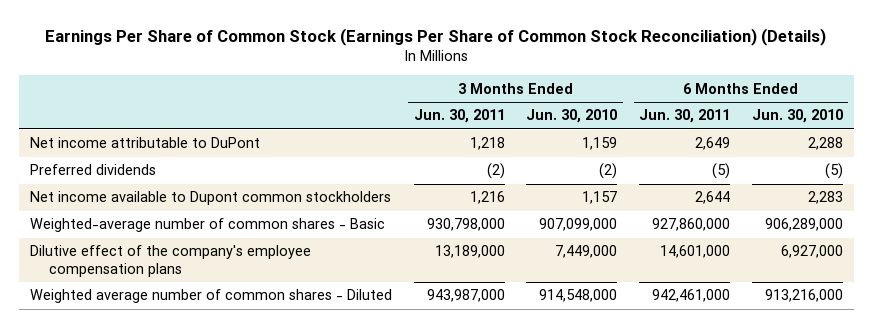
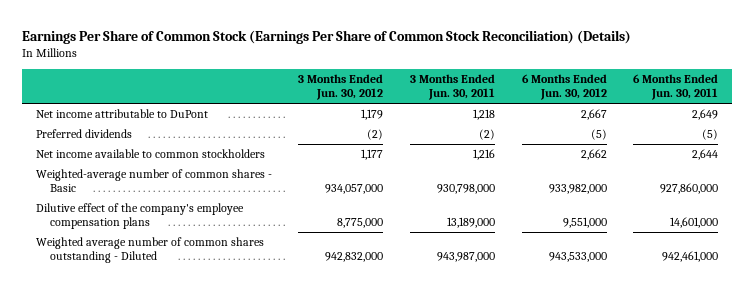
[526,109,618,124] Jun. 30, 2010 -> none
[751,109,843,124] Jun. 30, 2010 -> none
none -> [298,73,384,101] 3 Months Ended Jun. 30, 2012
none -> [521,73,607,101] 6 Months Ended Jun. 30, 2012
[30,191,392,206] Net income available to Dupont common stockholders -> [35,149,265,159] Net income available to common stockholders
[30,289,393,304] Weighted average number of common shares - Diluted -> [35,237,264,264] Weighted average number of common shares outstanding - Diluted

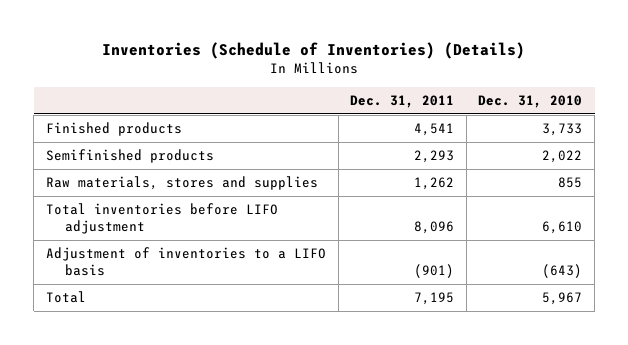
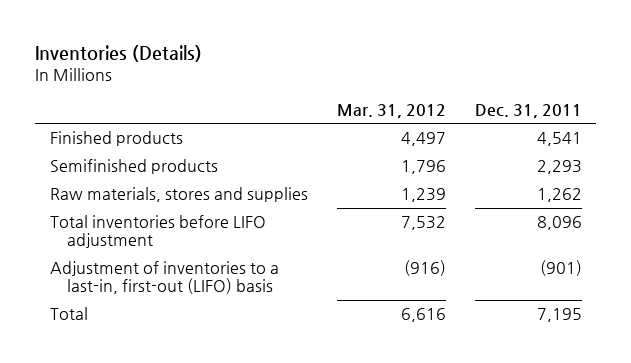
[102,41,526,59] Inventories (Schedule of Inventories) (Details) -> [35,44,203,62] Inventories (Details)
[478,95,583,109] Dec. 31, 2010 -> none
none -> [336,103,446,118] Mar. 31, 2012
[45,247,326,276] Adjustment of inventories to a LIFO basis -> [49,261,279,295] Adjustment of inventories to a last-in, first-out (LIFO) basis

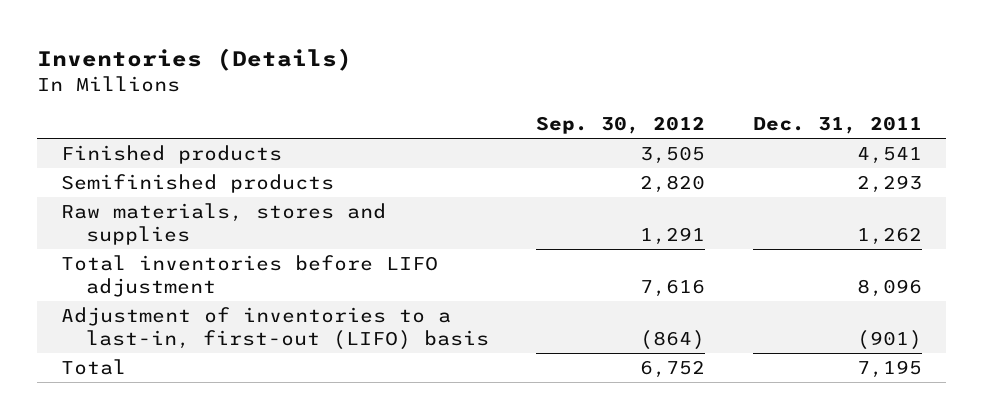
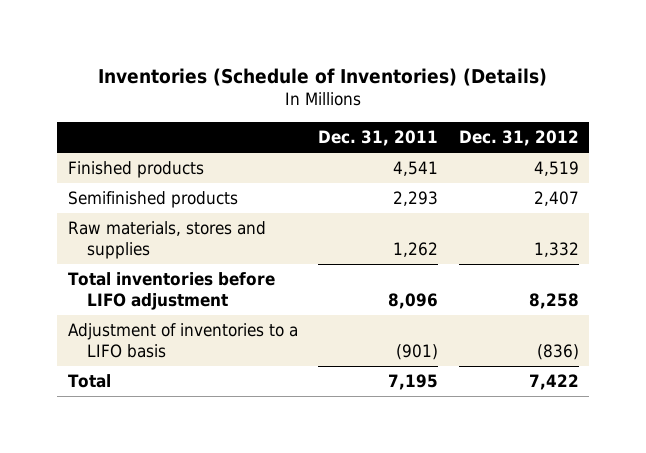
[37,47,353,71] Inventories (Details) -> [98,68,548,87] Inventories (Schedule of Inventories) (Details)
[536,115,706,134] Sep. 30, 2012 -> none
none -> [458,129,579,146] Dec. 31, 2012
[61,307,489,350] Adjustment of inventories to a last-in, first-out (LIFO) basis -> [67,323,298,359] Adjustment of inventories to a LIFO basis

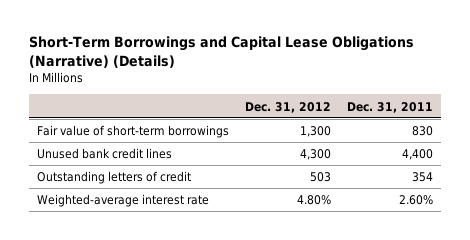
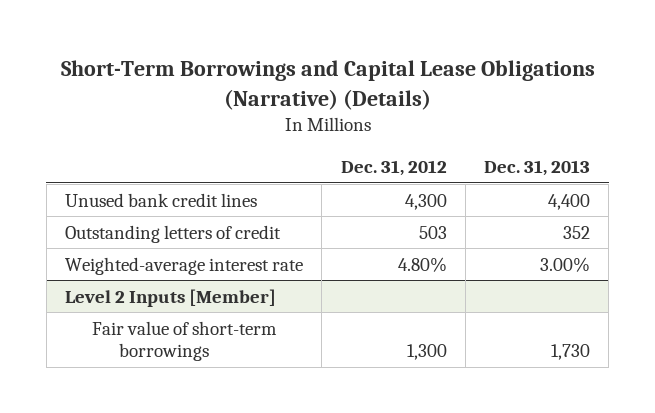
[347,101,434,113] Dec. 31, 2011 -> none
none -> [484,160,591,177] Dec. 31, 2013
[36,125,229,139] Fair value of short-term borrowings -> none
none -> [65,288,277,307] Level 2 Inputs [Member]
none -> [92,320,278,362] Fair value of short-term borrowings

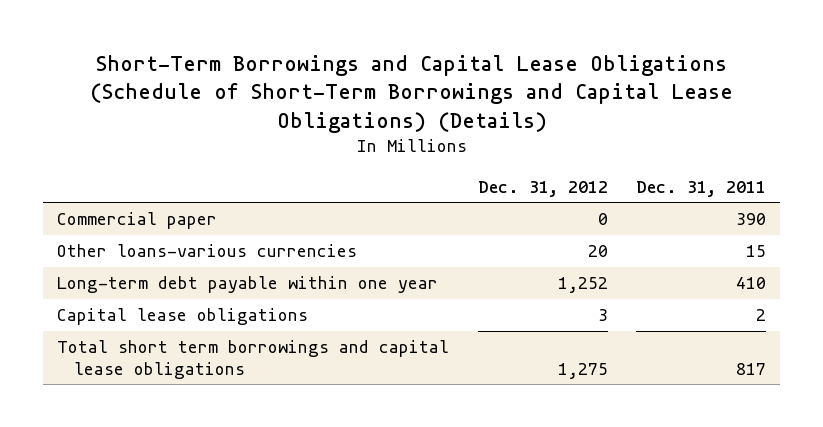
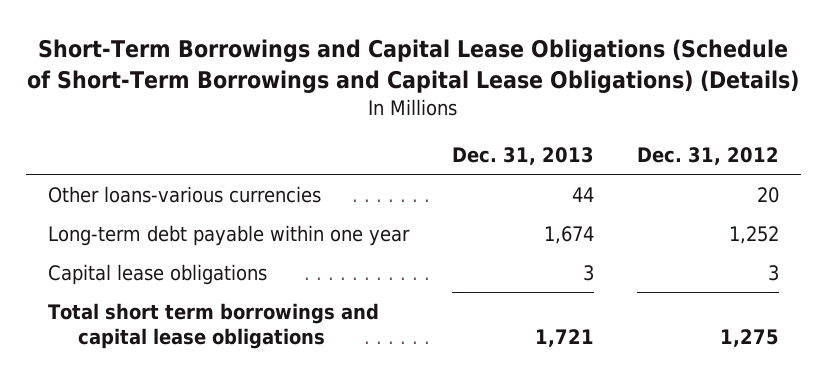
[635,180,766,197] Dec. 31, 2011 -> none
none -> [451,147,594,166] Dec. 31, 2013
[57,212,218,230] Commercial paper -> none

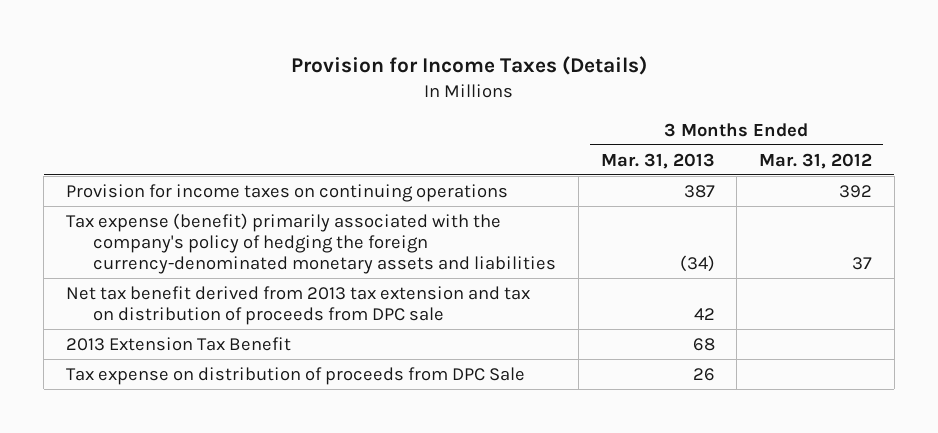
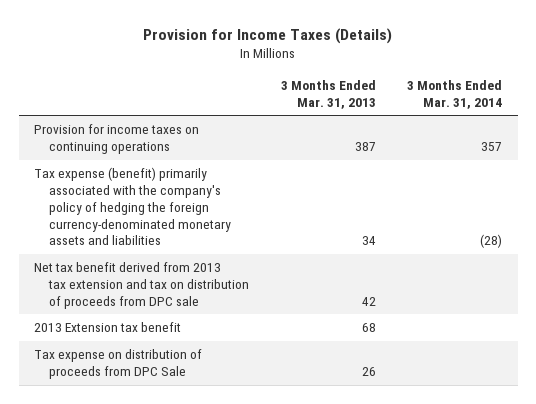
[759,152,873,169] Mar. 31, 2012 -> none
none -> [406,79,502,109] 3 Months Ended Mar. 31, 2014
[679,255,715,273] (34) -> [361,236,376,246] 34
[65,336,291,351] 2013 Extension Tax Benefit -> [34,322,182,333] 2013 Extension tax benefit

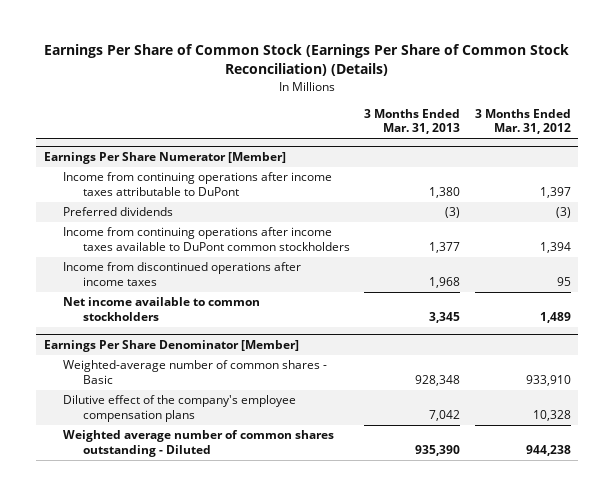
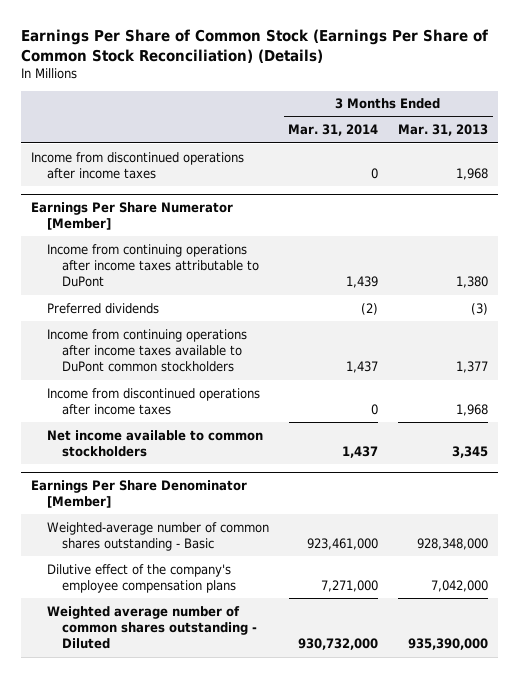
[474,108,571,135] 3 Months Ended Mar. 31, 2012 -> none
none -> [288,124,379,137] Mar. 31, 2014
none -> [30,151,244,180] Income from discontinued operations after income taxes
[63,360,328,385] Weighted-average number of common shares - Basic -> [46,521,269,552] Weighted-average number of common shares outstanding - Basic
[415,375,461,387] 928,348 -> [417,538,489,551] 928,348,000
[429,410,461,422] 7,042 -> [431,580,489,593] 7,042,000
[415,445,461,457] 935,390 -> [408,638,489,651] 935,390,000

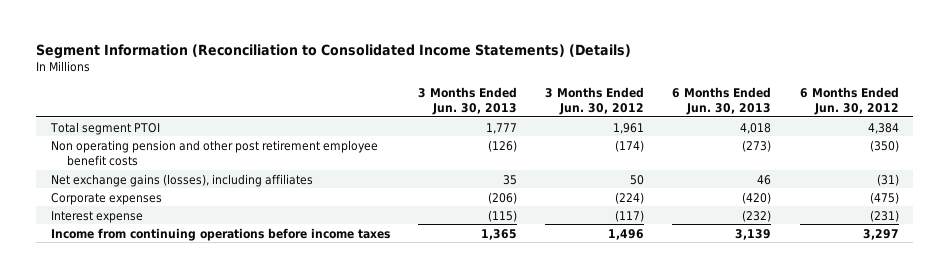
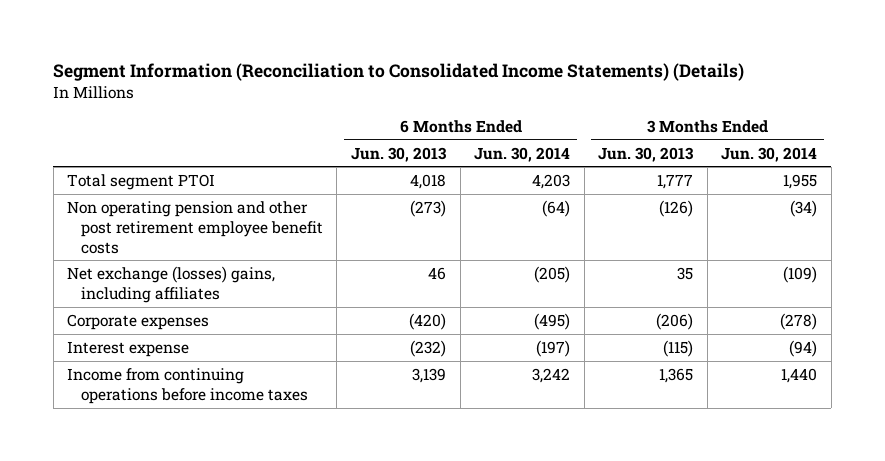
[545,86,645,116] 3 Months Ended Jun. 30, 2012 -> none
[799,86,899,116] 6 Months Ended Jun. 30, 2012 -> none
none -> [474,146,571,162] Jun. 30, 2014
none -> [721,146,818,162] Jun. 30, 2014
[50,173,313,187] Net exchange gains (losses), including affiliates -> [67,265,276,303] Net exchange (losses) gains, including affiliates

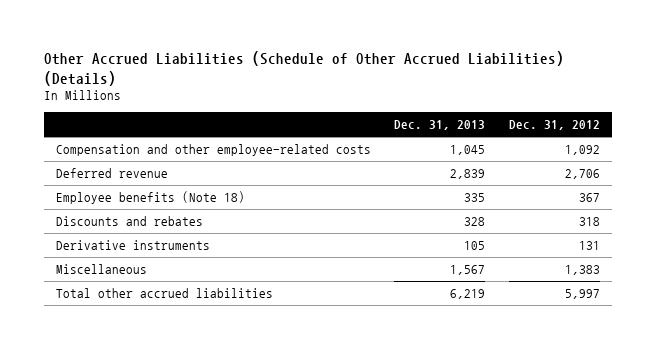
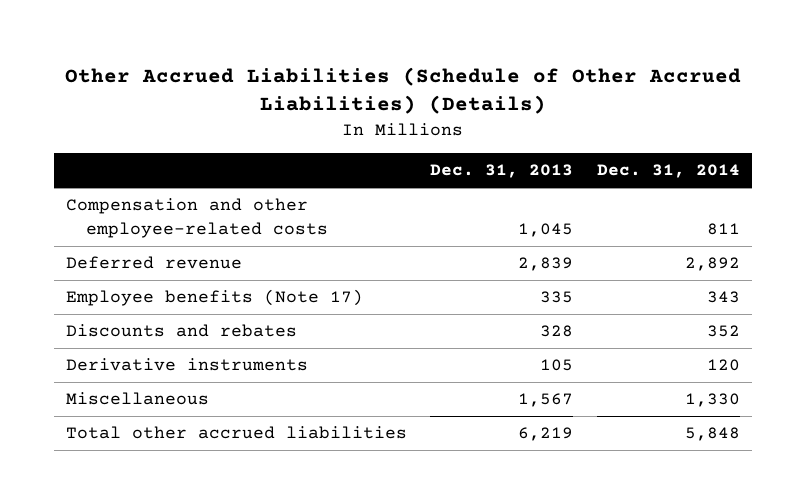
[509,120,601,131] Dec. 31, 2012 -> none
none -> [597,164,741,179] Dec. 31, 2014
[55,191,245,205] Employee benefits (Note 18) -> [65,289,363,307] Employee benefits (Note 17)

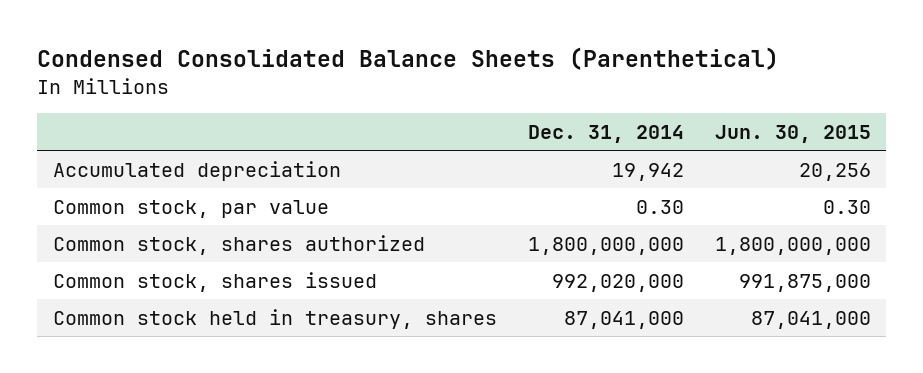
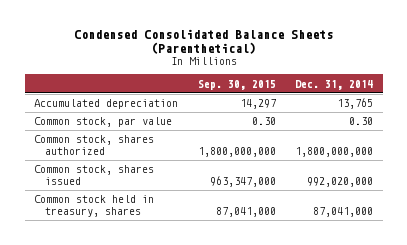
[714,124,871,143] Jun. 30, 2015 -> none
none -> [197,79,276,90] Sep. 30, 2015
[611,162,684,181] 19,942 -> [336,98,373,110] 13,765

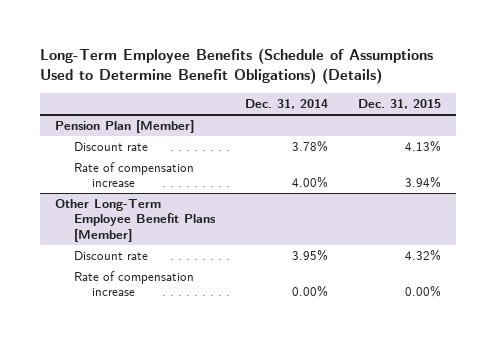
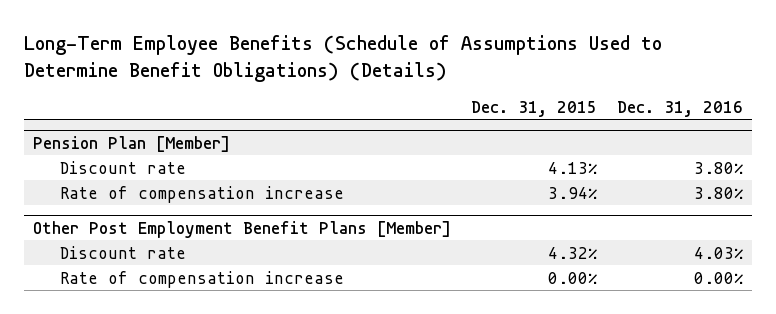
[244,99,328,110] Dec. 31, 2014 -> none
none -> [616,100,743,117] Dec. 31, 2016
[55,198,216,242] Other Long-Term Employee Benefit Plans [Member] -> [33,220,452,238] Other Post Employment Benefit Plans [Member]

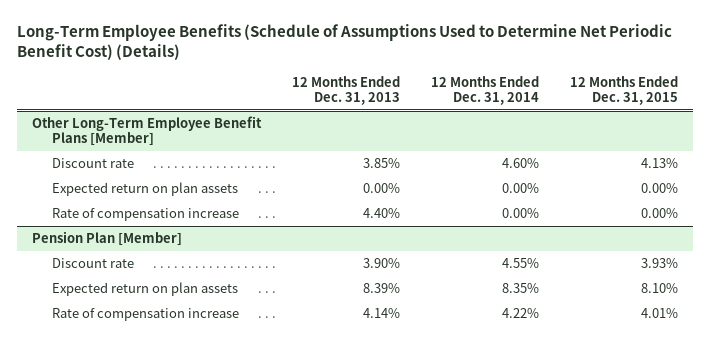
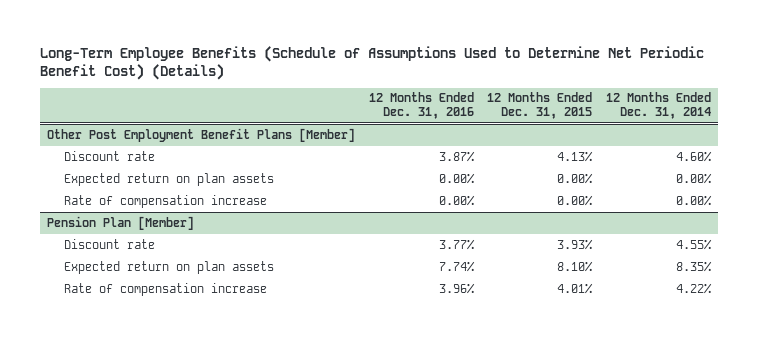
[291,75,400,106] 12 Months Ended Dec. 31, 2013 -> none
none -> [368,92,474,120] 12 Months Ended Dec. 31, 2016
[32,116,263,147] Other Long-Term Employee Benefit Plans [Member] -> [46,127,355,142] Other Post Employment Benefit Plans [Member]

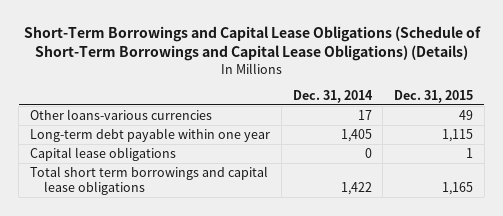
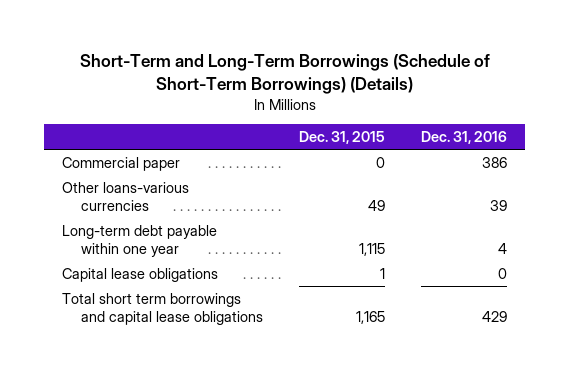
[23,25,481,62] Short-Term Borrowings and Capital Lease Obligations (Schedule of Short-Term Borrowings and Capital Lease Obligations) (Details) -> [79,54,490,94] Short-Term and Long-Term Borrowings (Schedule of Short-Term Borrowings) (Details)
[292,89,373,103] Dec. 31, 2014 -> none
none -> [421,131,508,145] Dec. 31, 2016
none -> [62,156,181,171] Commercial paper

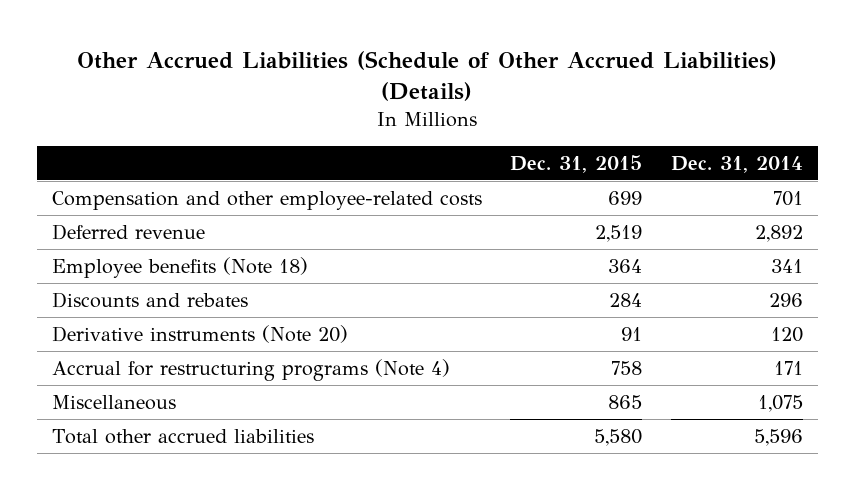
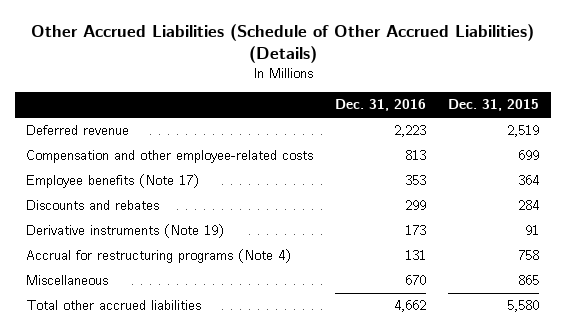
[671,155,804,173] Dec. 31, 2014 -> none
none -> [335,99,427,112] Dec. 31, 2016
[51,190,482,210] Compensation and other employee-related costs -> [25,150,313,164] Compensation and other employee-related costs
[51,256,308,278] Employee benefits (Note 18) -> [25,174,199,189] Employee benefits (Note 17)
[51,324,348,343] Derivative instruments (Note 20) -> [25,224,224,239] Derivative instruments (Note 19)

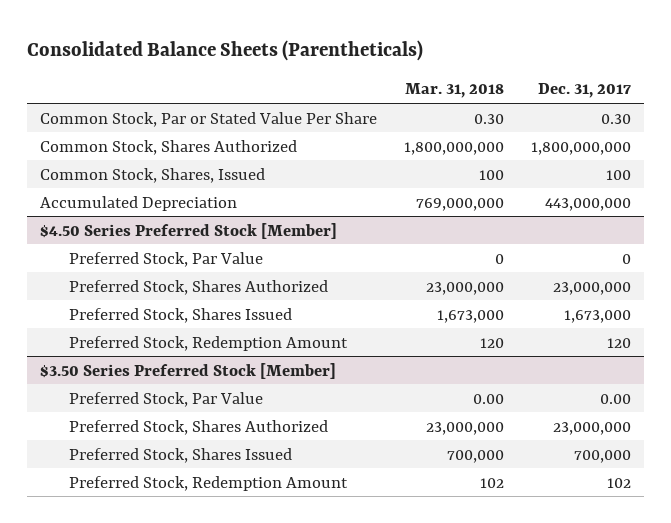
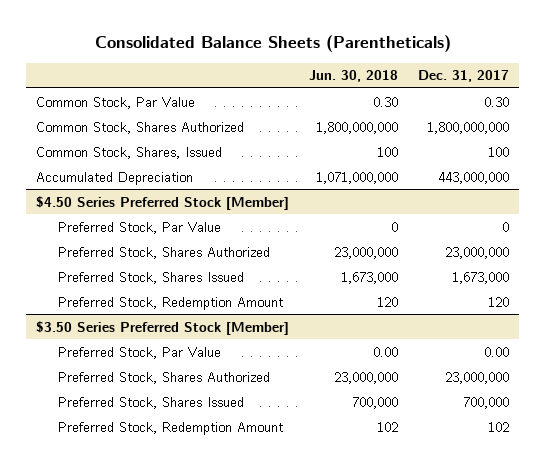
[405,83,505,99] Mar. 31, 2018 -> none
none -> [309,70,399,83] Jun. 30, 2018
[40,111,378,127] Common Stock, Par or Stated Value Per Share -> [36,96,196,109] Common Stock, Par Value

